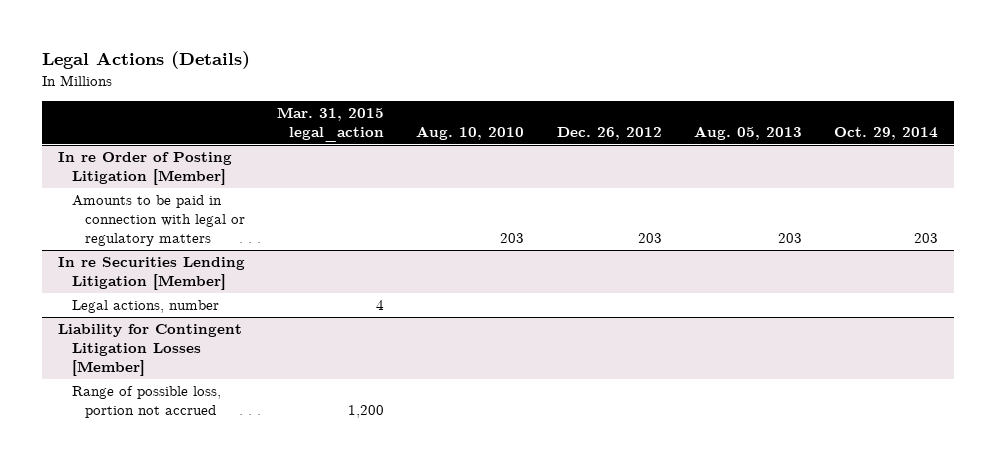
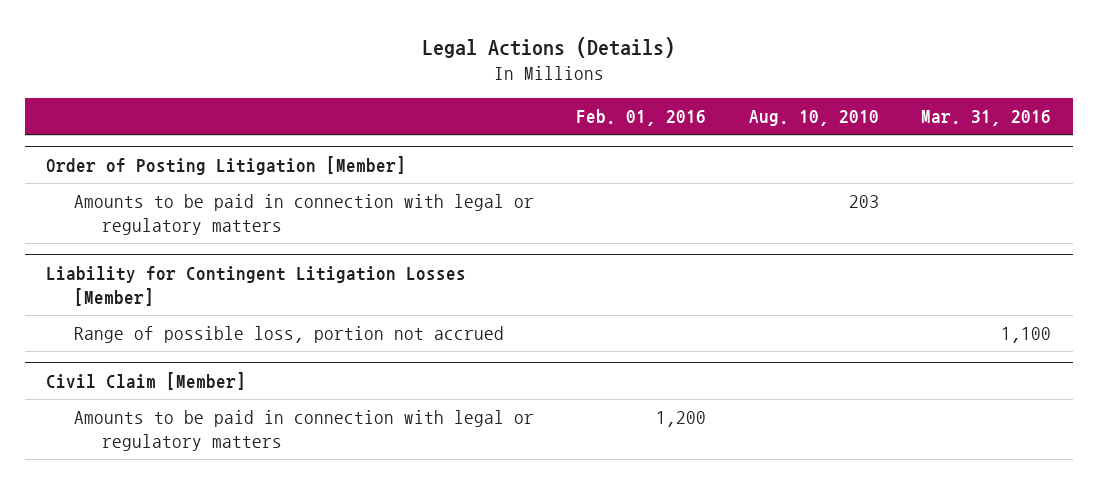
[277,107,385,143] Mar. 31, 2015 legal_action -> none
[556,127,662,141] Dec. 26, 2012 -> none
[693,126,802,141] Aug. 05, 2013 -> none
[833,127,938,141] Oct. 29, 2014 -> none
none -> [576,109,707,127] Feb. 01, 2016
none -> [921,110,1052,127] Mar. 31, 2016
[58,152,233,186] In re Order of Posting Litigation [Member] -> [45,155,406,175] Order of Posting Litigation [Member]
[58,257,246,291] In re Securities Lending Litigation [Member] -> none
[71,300,219,314] Legal actions, number -> none
none -> [45,371,246,390] Civil Claim [Member]
none -> [73,410,534,451] Amounts to be paid in connection with legal or regulatory matters

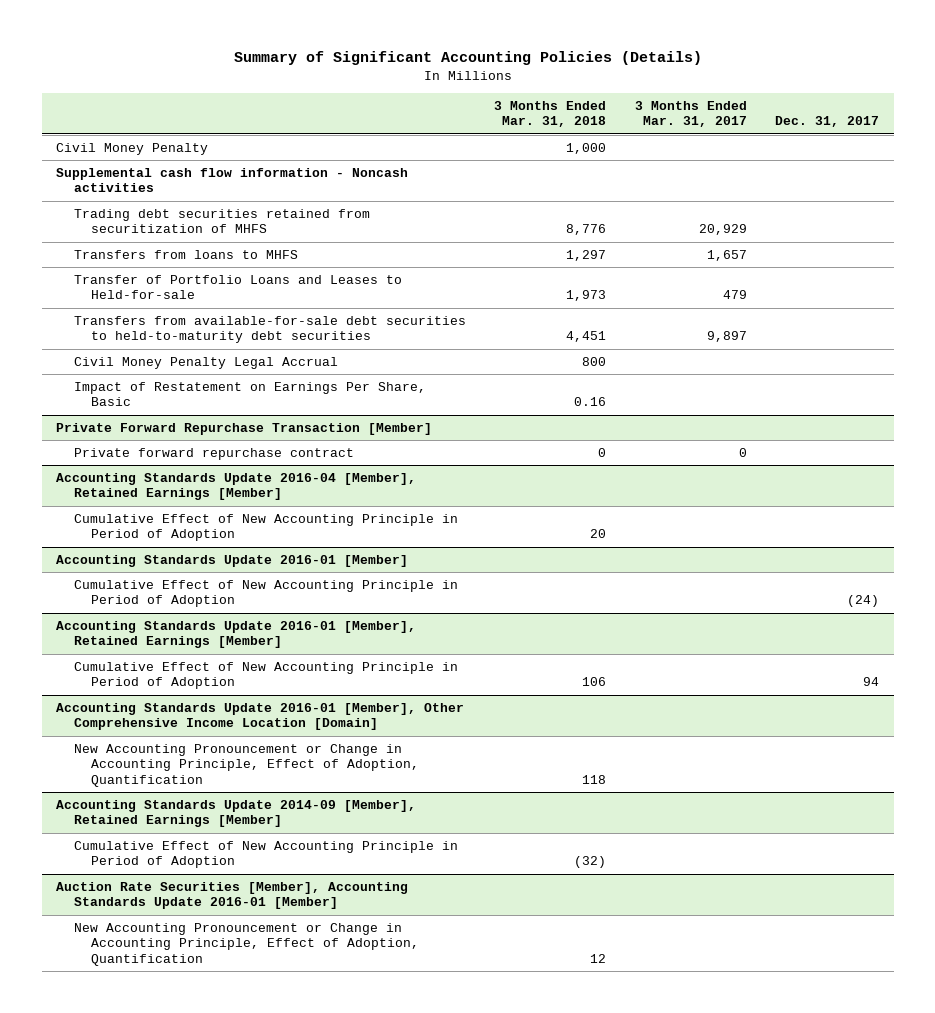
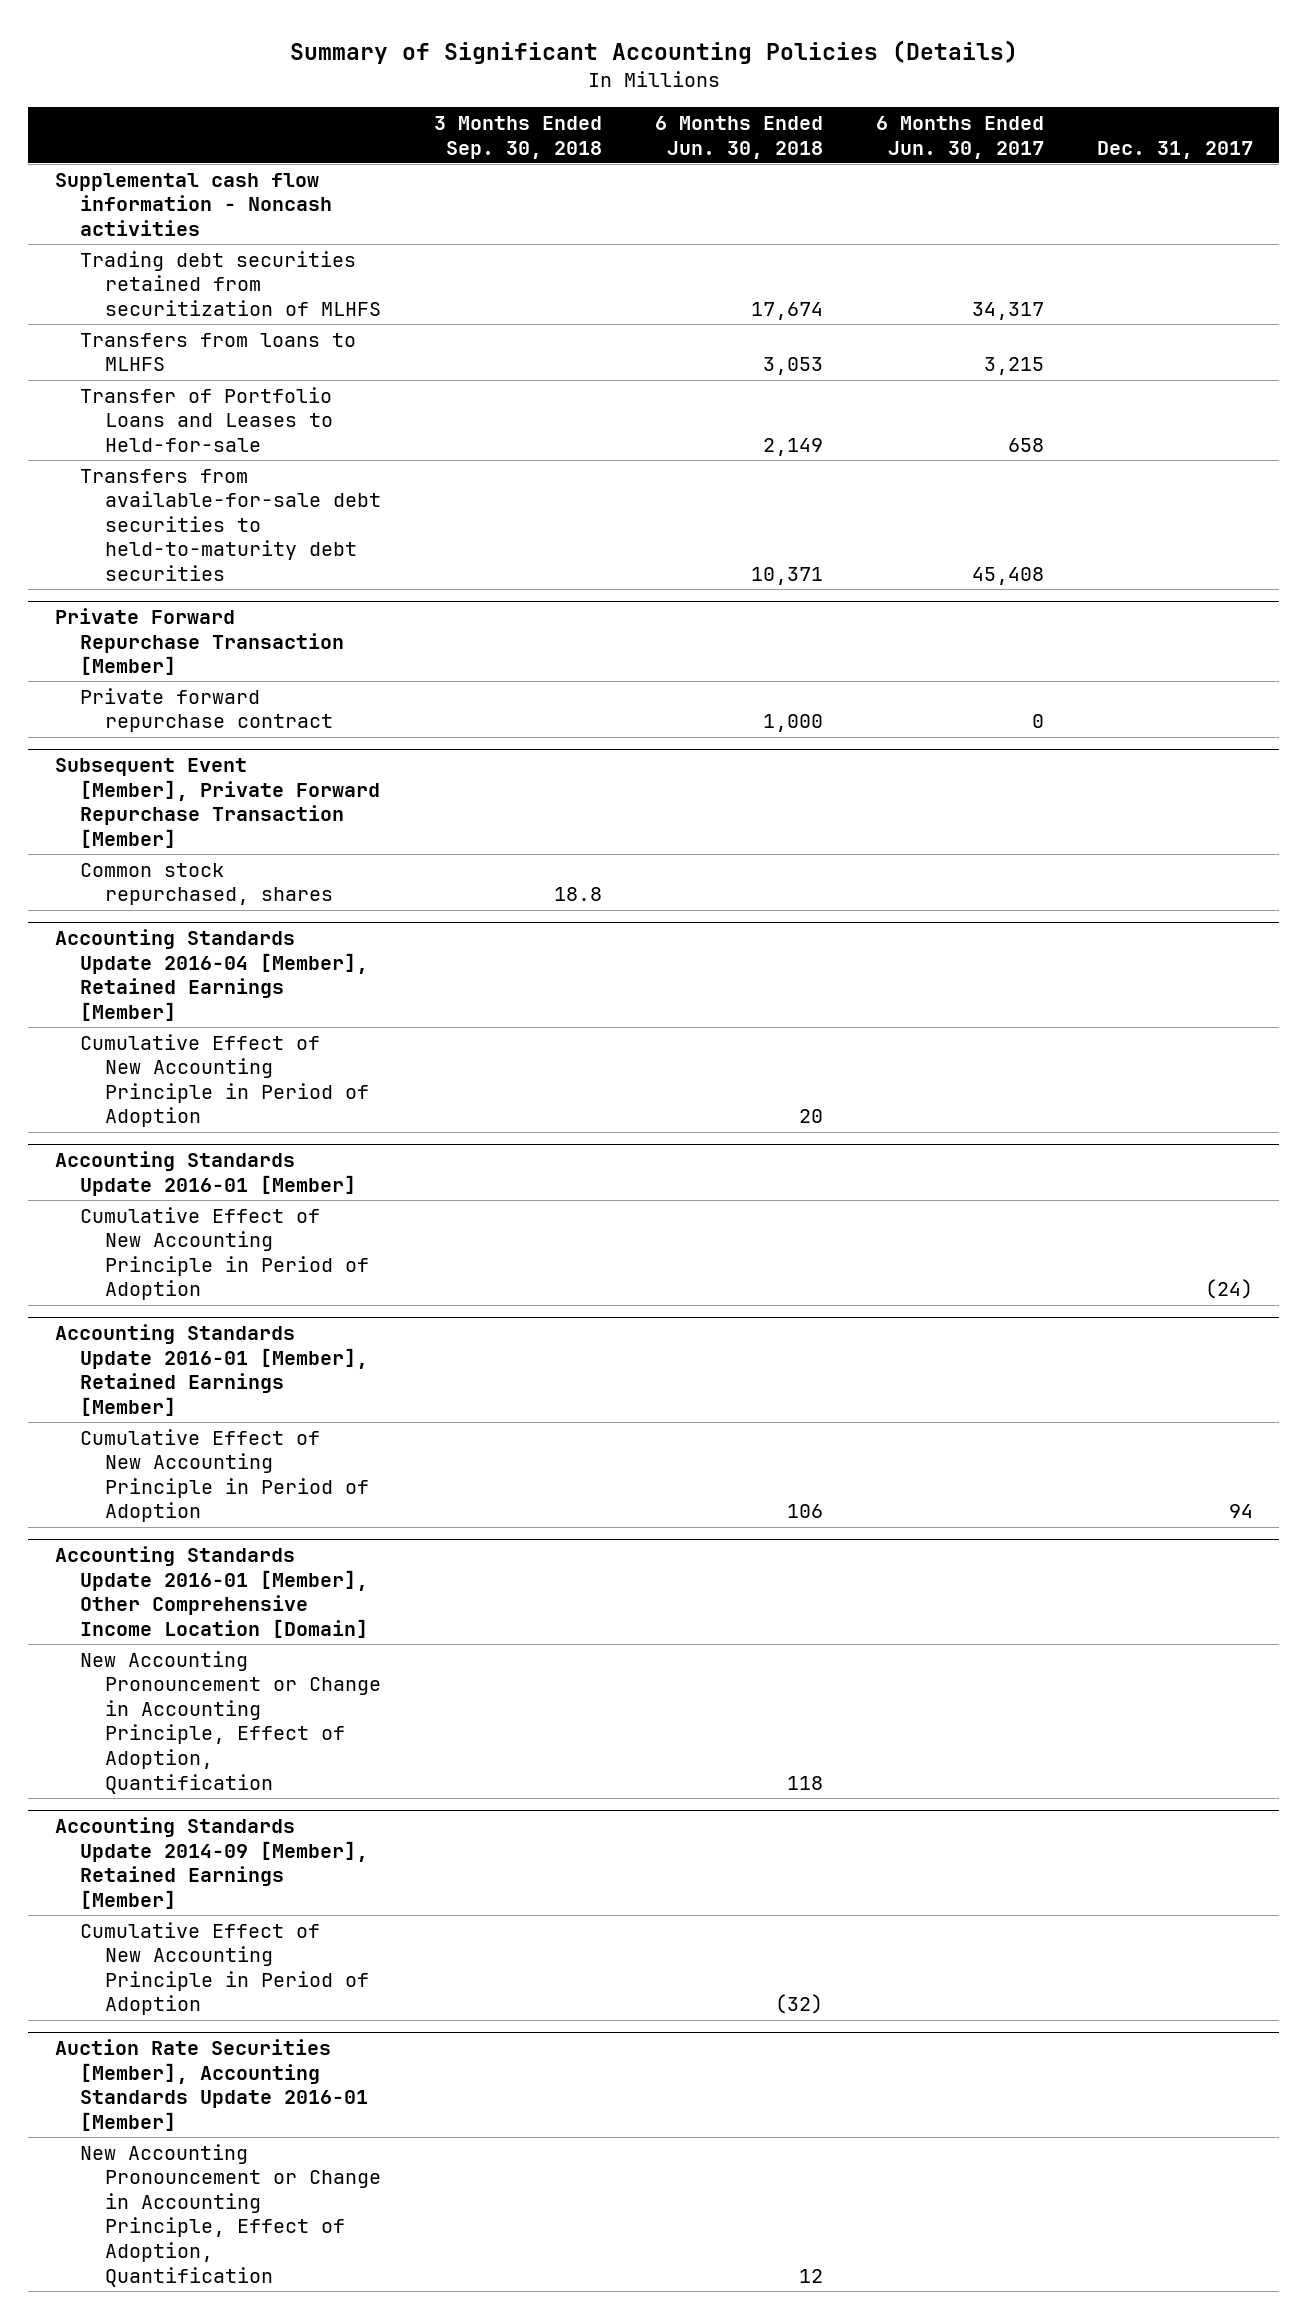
[494,100,607,128] 3 Months Ended Mar. 31, 2018 -> none
[634,100,747,128] 3 Months Ended Mar. 31, 2017 -> none
none -> [434,115,603,159] 3 Months Ended Sep. 30, 2018
none -> [654,115,823,159] 6 Months Ended Jun. 30, 2018
none -> [875,115,1044,159] 6 Months Ended Jun. 30, 2017
[56,142,209,155] Civil Money Penalty -> none
[73,208,370,234] Trading debt securities retained from securitization of MHFS -> [80,250,382,316] Trading debt securities retained from securitization of MLHFS
[73,249,298,259] Transfers from loans to MHFS -> [80,332,357,372] Transfers from loans to MLHFS
[73,356,338,369] Civil Money Penalty Legal Accrual -> none
[73,381,426,407] Impact of Restatement on Earnings Per Share, Basic -> none
none -> [54,758,381,848] Subsequent Event [Member], Private Forward Repurchase Transaction [Member]
none -> [80,862,334,906] Common stock repurchased, shares

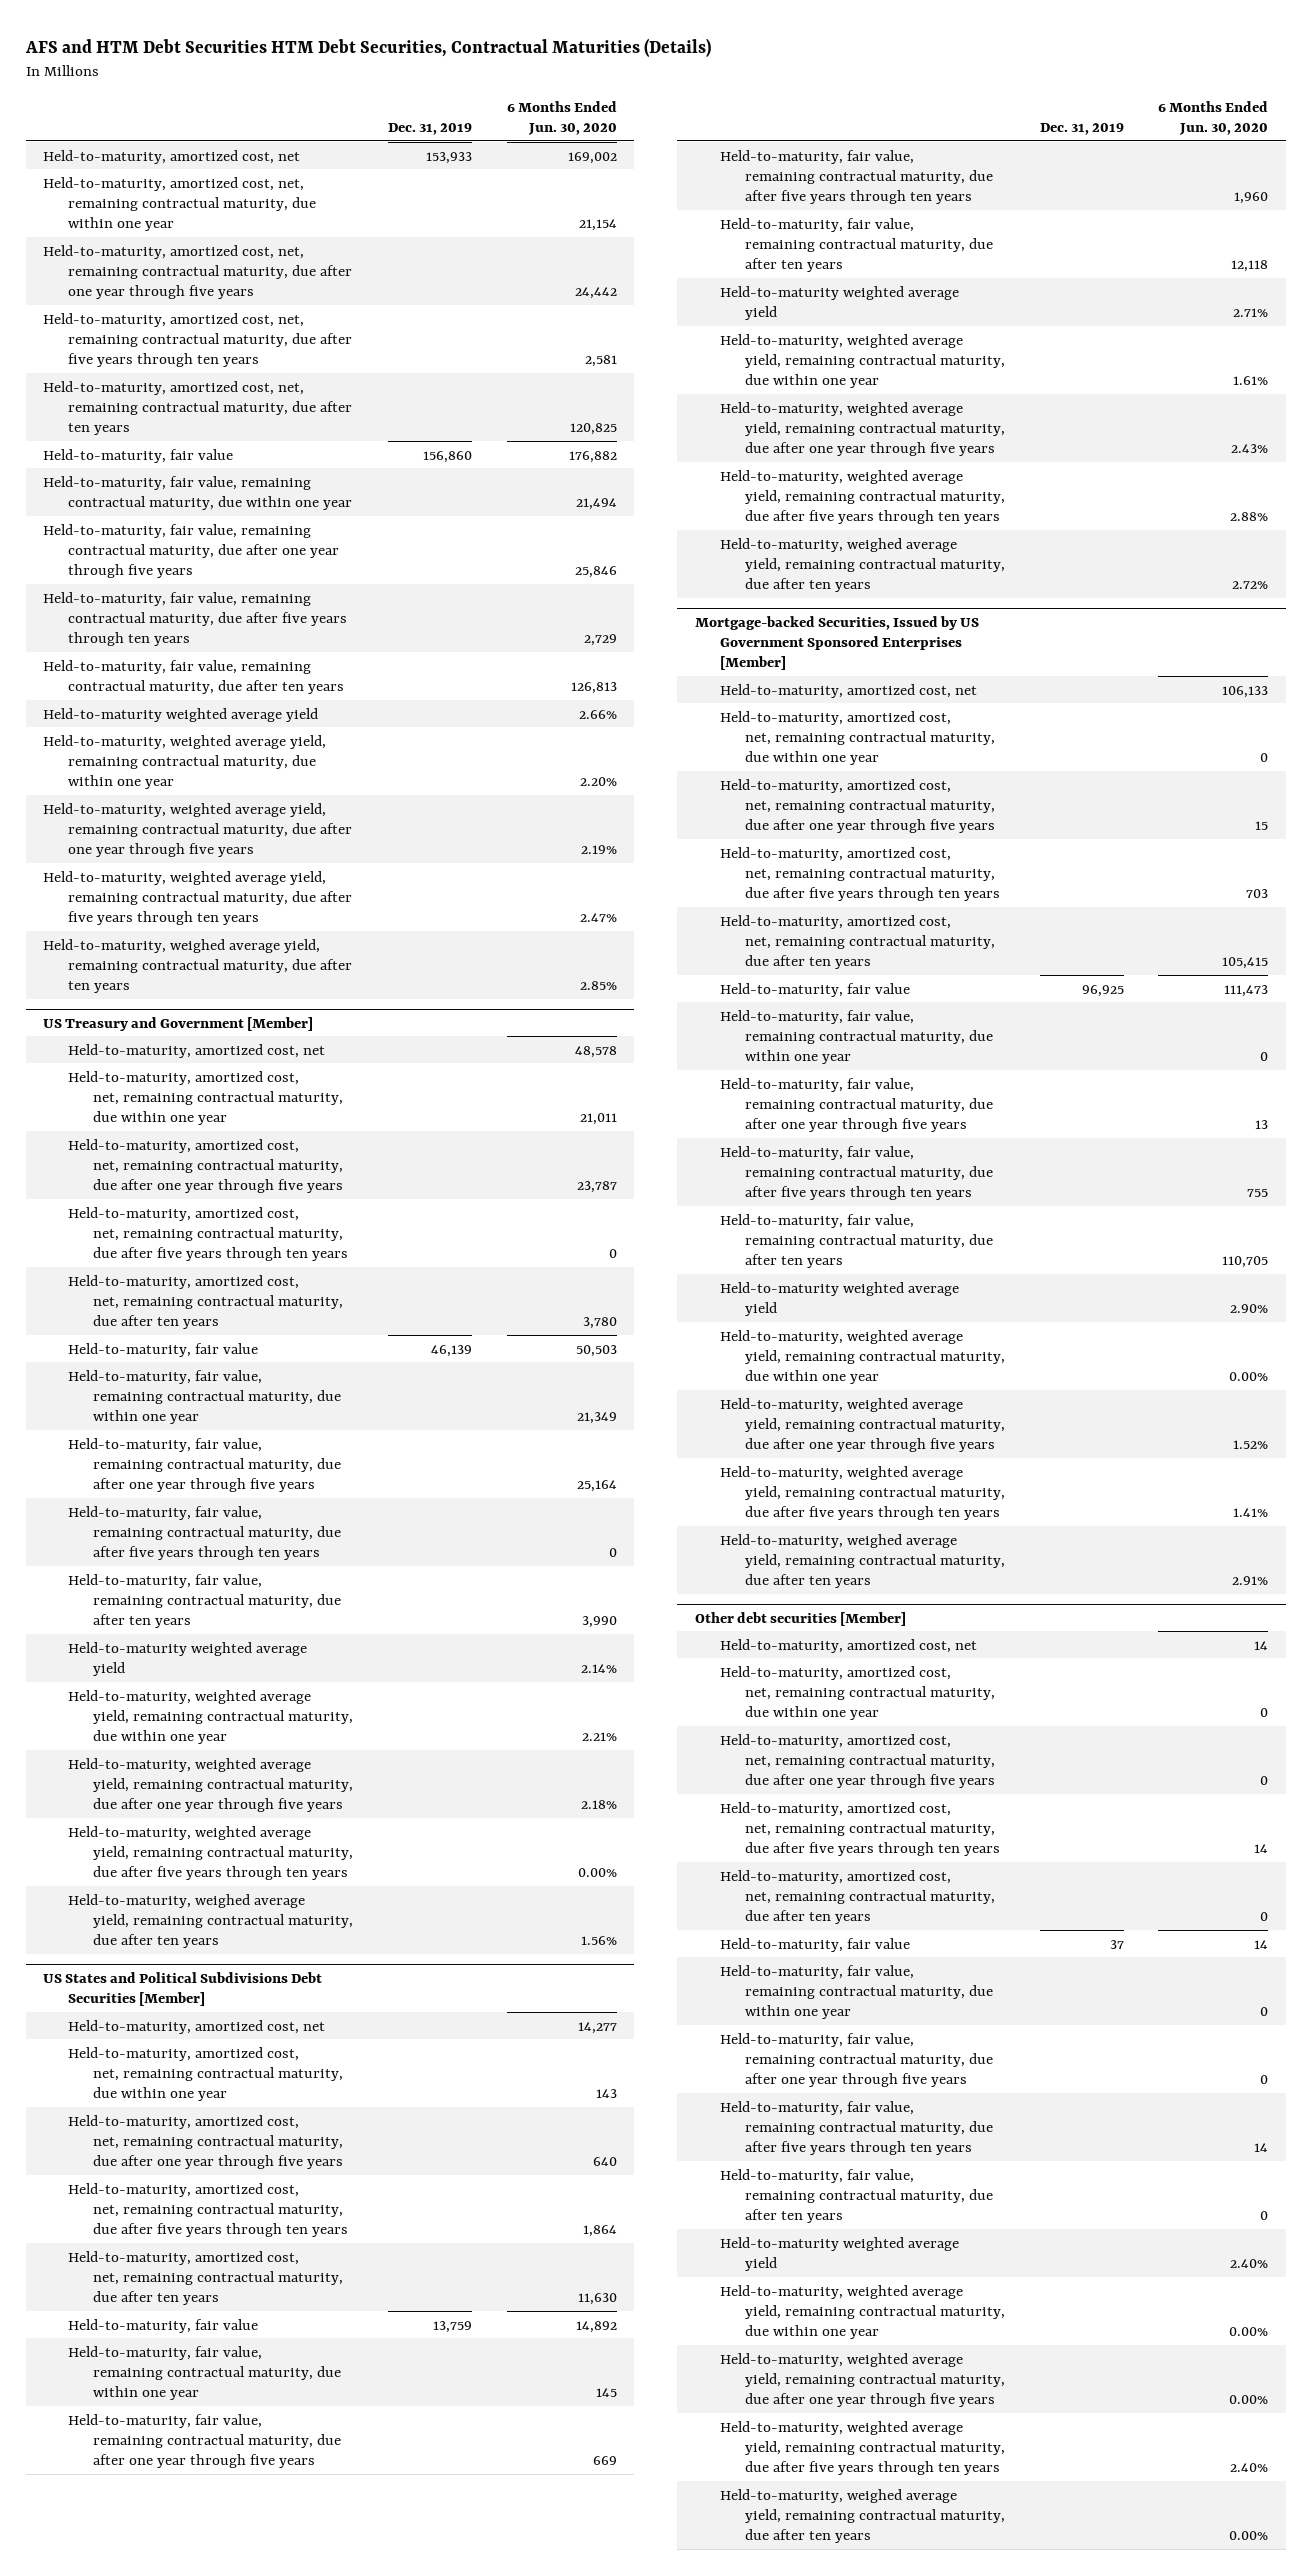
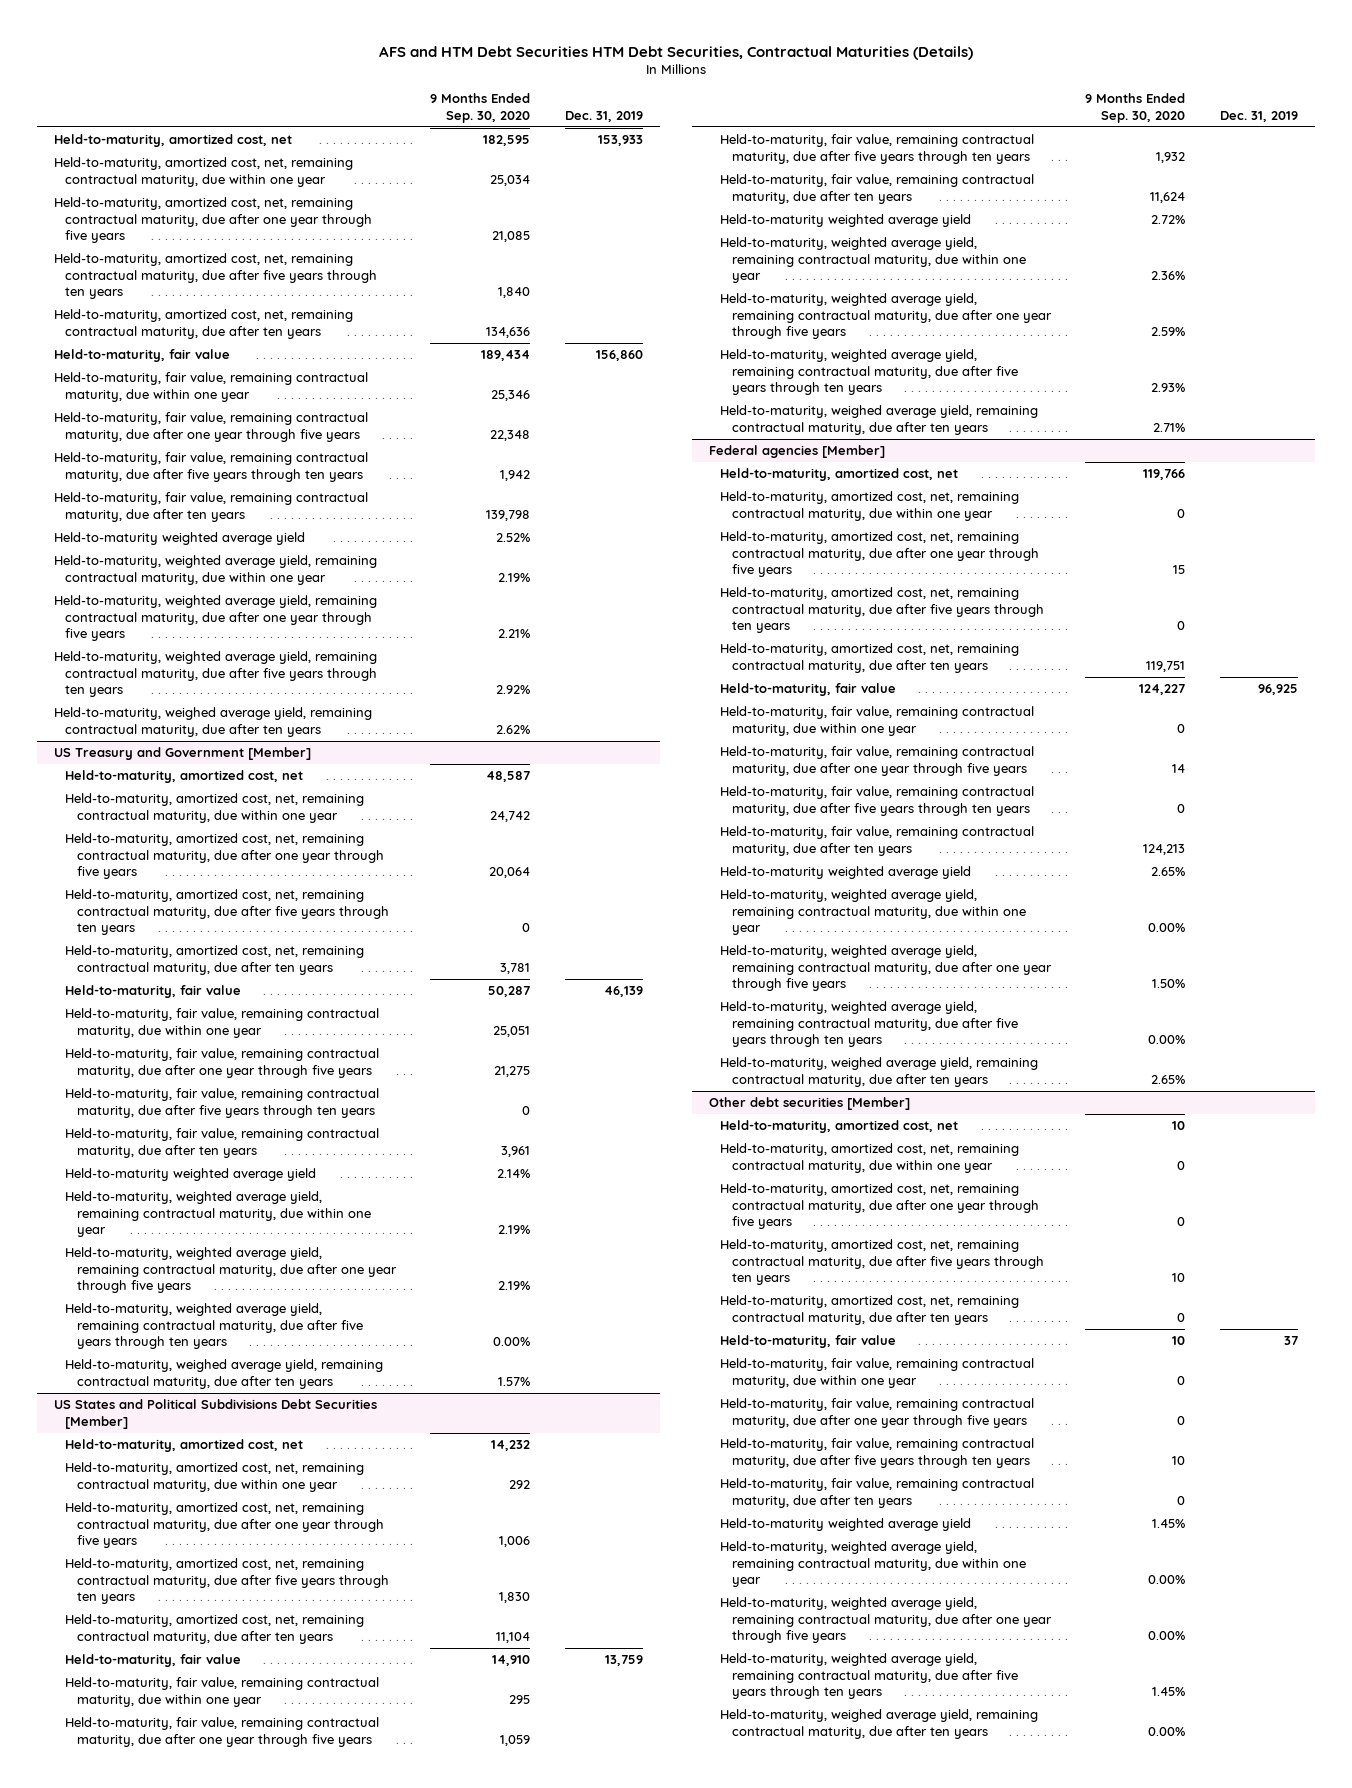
[506,100,617,135] 6 Months Ended Jun. 30, 2020 -> none
none -> [430,93,531,123] 9 Months Ended Sep. 30, 2020
[694,615,979,670] Mortgage-backed Securities, Issued by US Government Sponsored Enterprises [Member] -> [709,445,886,459] Federal agencies [Member]

